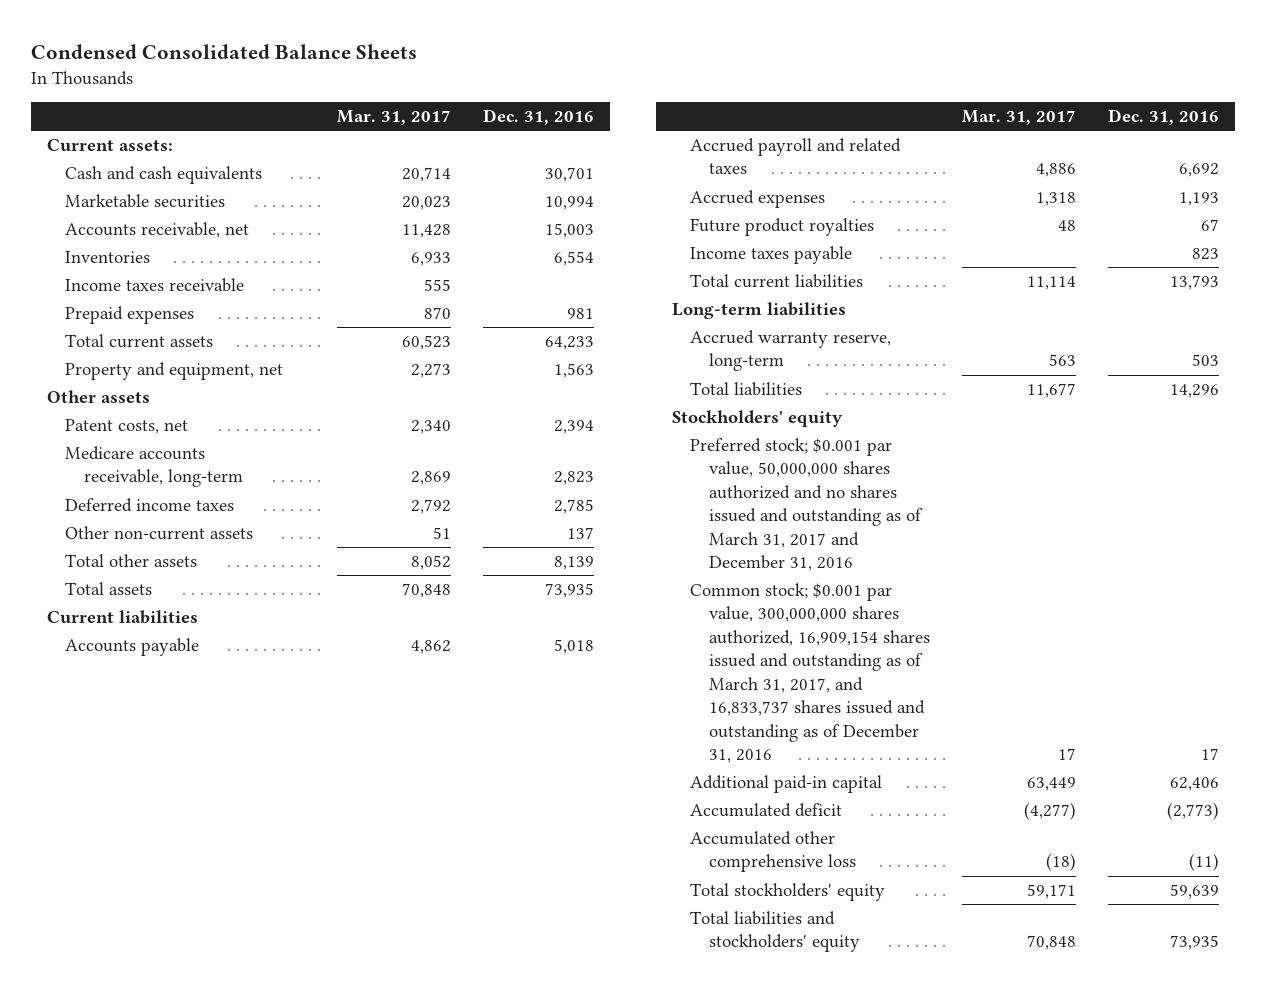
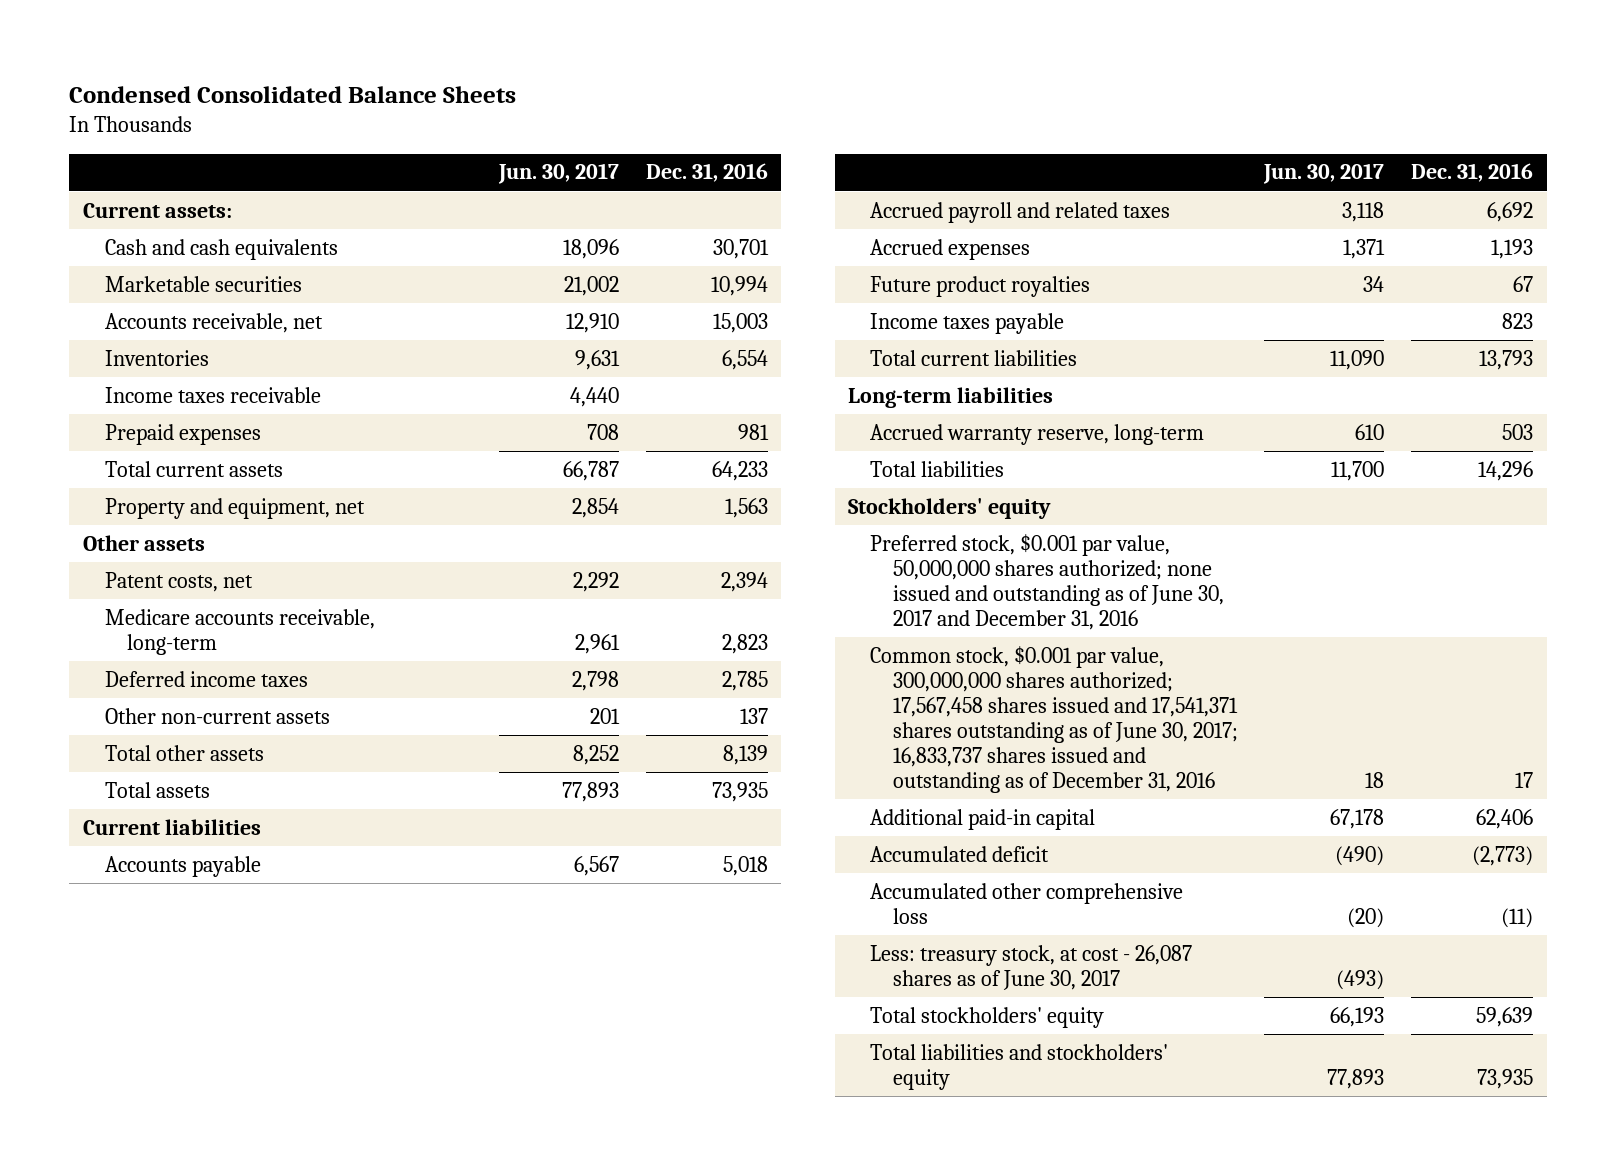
[337,110,452,126] Mar. 31, 2017 -> none
none -> [497,163,619,185] Jun. 30, 2017
[690,438,923,572] Preferred stock; $0.001 par value, 50,000,000 shares authorized and no shares issued and outstanding as of March 31, 2017 and December 31, 2016 -> [870,533,1224,631] Preferred stock, $0.001 par value, 50,000,000 shares authorized; none issued and outstanding as of June 30, 2017 and December 31, 2016
[690,583,930,763] Common stock; $0.001 par value, 300,000,000 shares authorized, 16,909,154 shares issued and outstanding as of March 31, 2017, and 16,833,737 shares issued and outstanding as of December 31, 2016 -> [870,645,1238,794] Common stock, $0.001 par value, 300,000,000 shares authorized; 17,567,458 shares issued and 17,541,371 shares outstanding as of June 30, 2017; 16,833,737 shares issued and outstanding as of December 31, 2016
none -> [870,944,1193,990] Less: treasury stock, at cost - 26,087 shares as of June 30, 2017

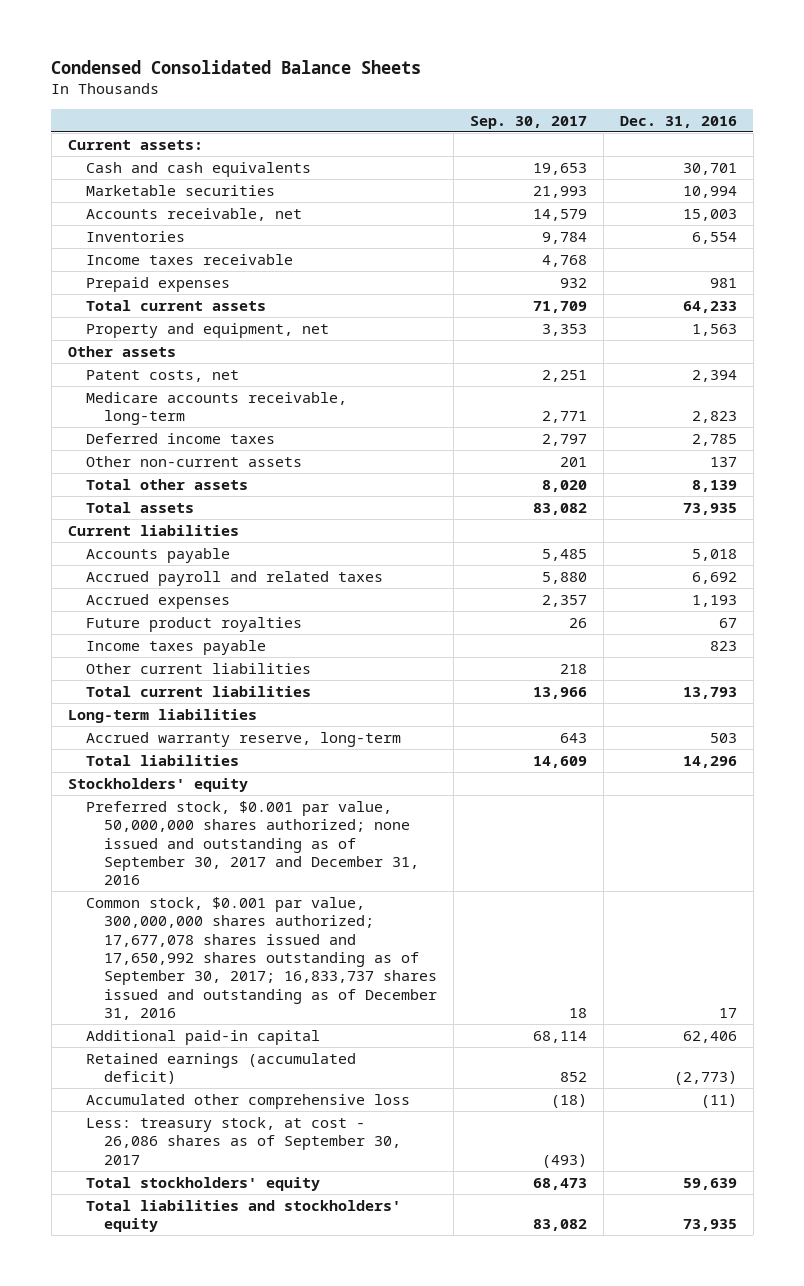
[497,163,619,185] Jun. 30, 2017 -> none
none -> [469,115,587,129] Sep. 30, 2017
none -> [85,662,311,674] Other current liabilities
[870,533,1224,631] Preferred stock, $0.001 par value, 50,000,000 shares authorized; none issued and outstanding as of June 30, 2017 and December 31, 2016 -> [85,800,419,886] Preferred stock, $0.001 par value, 50,000,000 shares authorized; none issued and outstanding as of September 30, 2017 and December 31, 2016
[870,645,1238,794] Common stock, $0.001 par value, 300,000,000 shares authorized; 17,567,458 shares issued and 17,541,371 shares outstanding as of June 30, 2017; 16,833,737 shares issued and outstanding as of December 31, 2016 -> [85,896,437,1021] Common stock, $0.001 par value, 300,000,000 shares authorized; 17,677,078 shares issued and 17,650,992 shares outstanding as of September 30, 2017; 16,833,737 shares issued and outstanding as of December 31, 2016
[870,845,1050,862] Accumulated deficit -> [85,1052,356,1085] Retained earnings (accumulated deficit)
[870,944,1193,990] Less: treasury stock, at cost - 26,087 shares as of June 30, 2017 -> [85,1116,401,1165] Less: treasury stock, at cost - 26,086 shares as of September 30, 2017

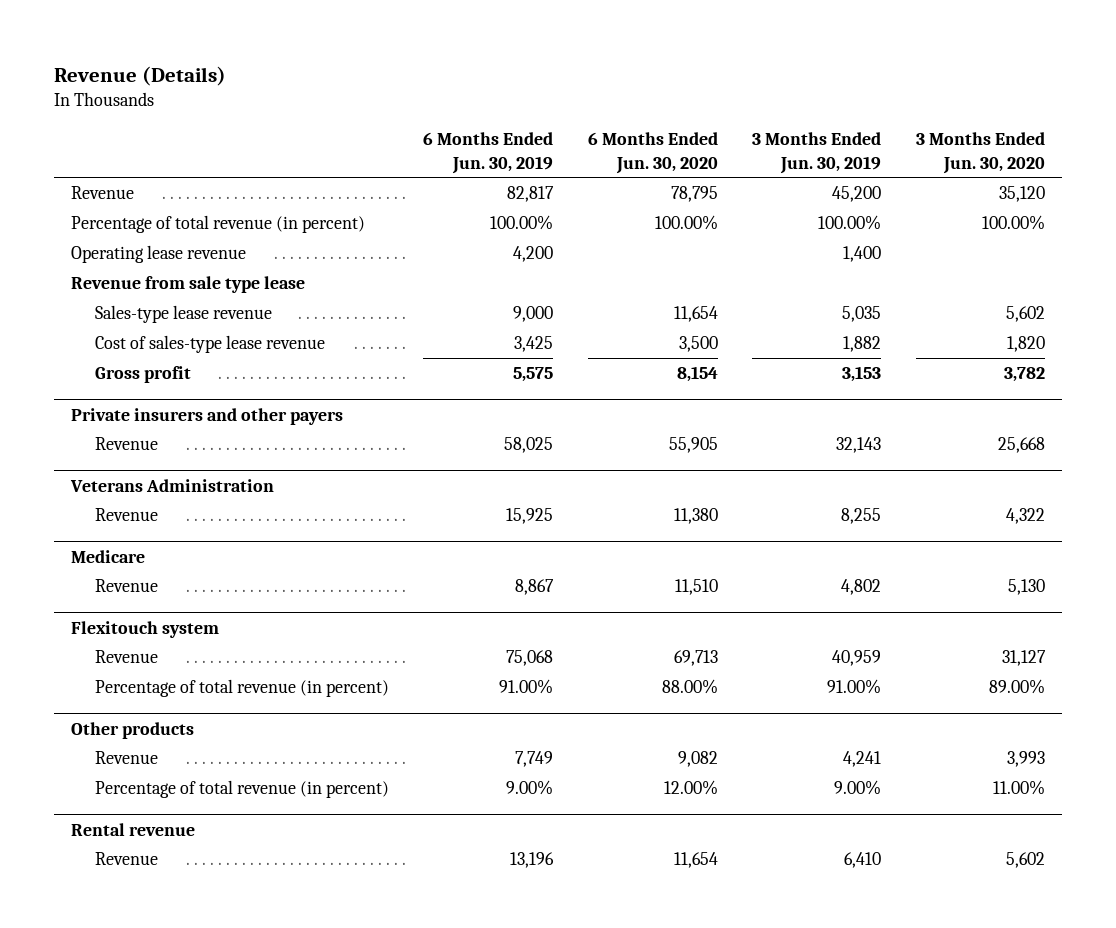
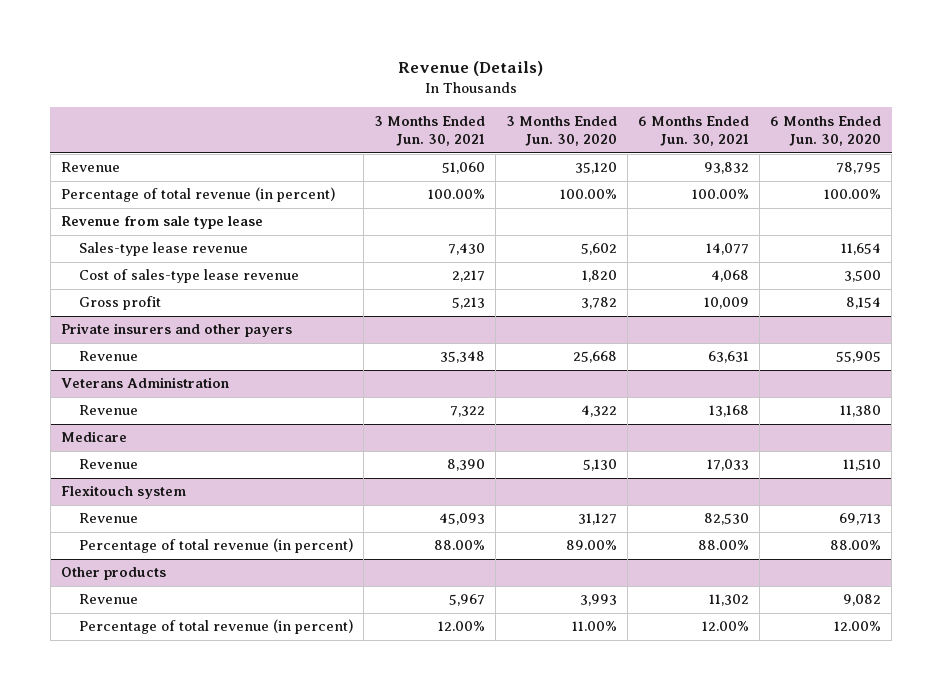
[423,132,554,174] 6 Months Ended Jun. 30, 2019 -> none
[752,132,882,174] 3 Months Ended Jun. 30, 2019 -> none
none -> [373,115,485,147] 3 Months Ended Jun. 30, 2021
none -> [638,115,750,147] 6 Months Ended Jun. 30, 2021
[71,244,247,263] Operating lease revenue -> none
[71,822,196,836] Rental revenue -> none
[94,851,158,865] Revenue -> none

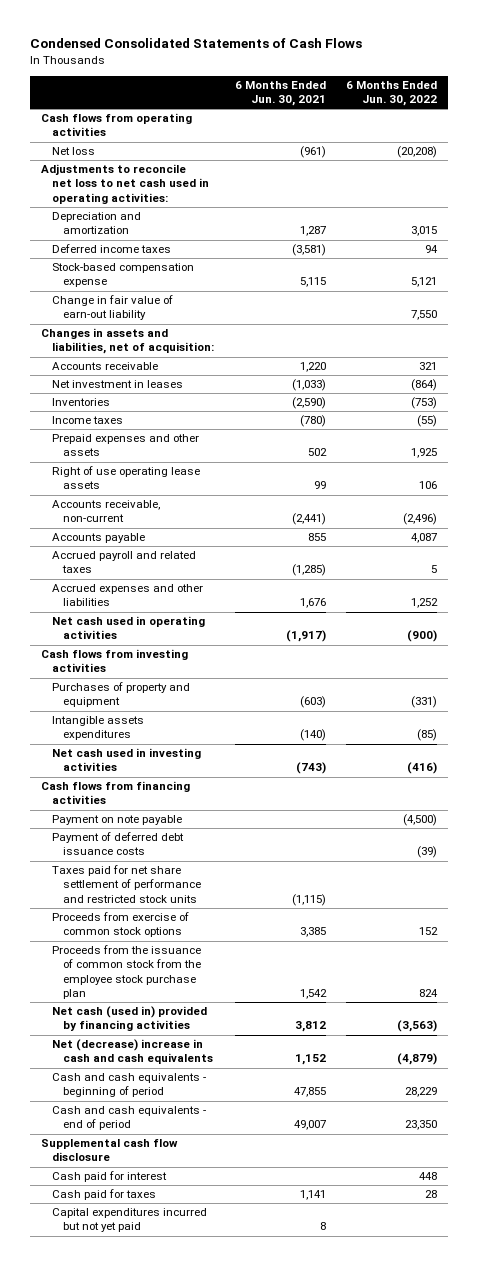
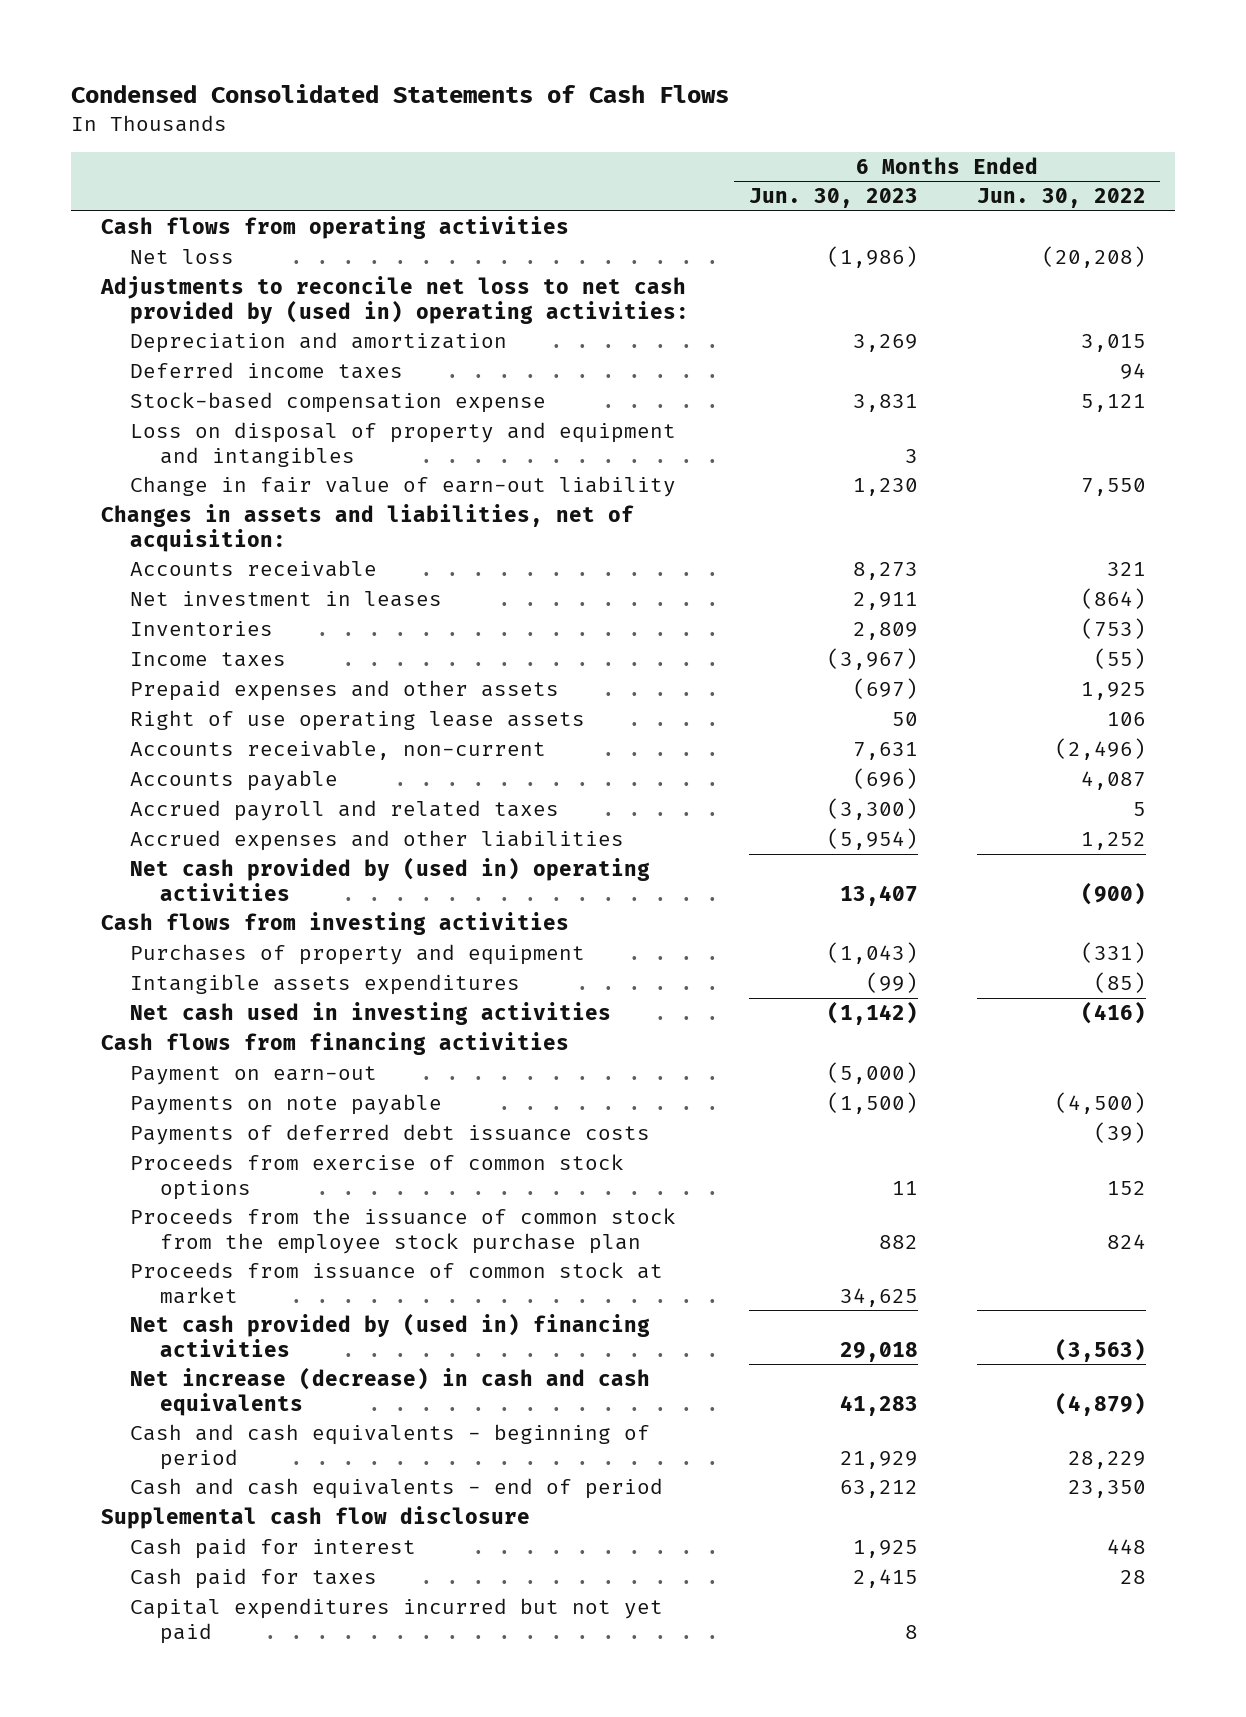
[234,81,326,107] 6 Months Ended Jun. 30, 2021 -> none
none -> [748,188,918,209] Jun. 30, 2023
[40,164,210,204] Adjustments to reconcile net loss to net cash used in operating activities: -> [99,276,690,324] Adjustments to reconcile net loss to net cash provided by (used in) operating activities:
none -> [130,422,677,467] Loss on disposal of property and equipment and intangibles
[52,616,206,640] Net cash used in operating activities -> [130,857,651,901] Net cash provided by (used in) operating activities
[52,865,202,903] Taxes paid for net share settlement of performance and restricted stock units -> none
none -> [130,1066,378,1086] Payment on earn-out
[52,815,183,826] Payment on note payable -> [130,1094,443,1116] Payments on note payable
[52,832,185,856] Payment of deferred debt issuance costs -> [130,1124,651,1146] Payments of deferred debt issuance costs
none -> [130,1262,664,1304] Proceeds from issuance of common stock at market
[52,1006,208,1032] Net cash (used in) provided by financing activities -> [130,1313,651,1357] Net cash provided by (used in) financing activities
[52,1039,214,1065] Net (decrease) increase in cash and cash equivalents -> [130,1367,651,1416] Net increase (decrease) in cash and cash equivalents

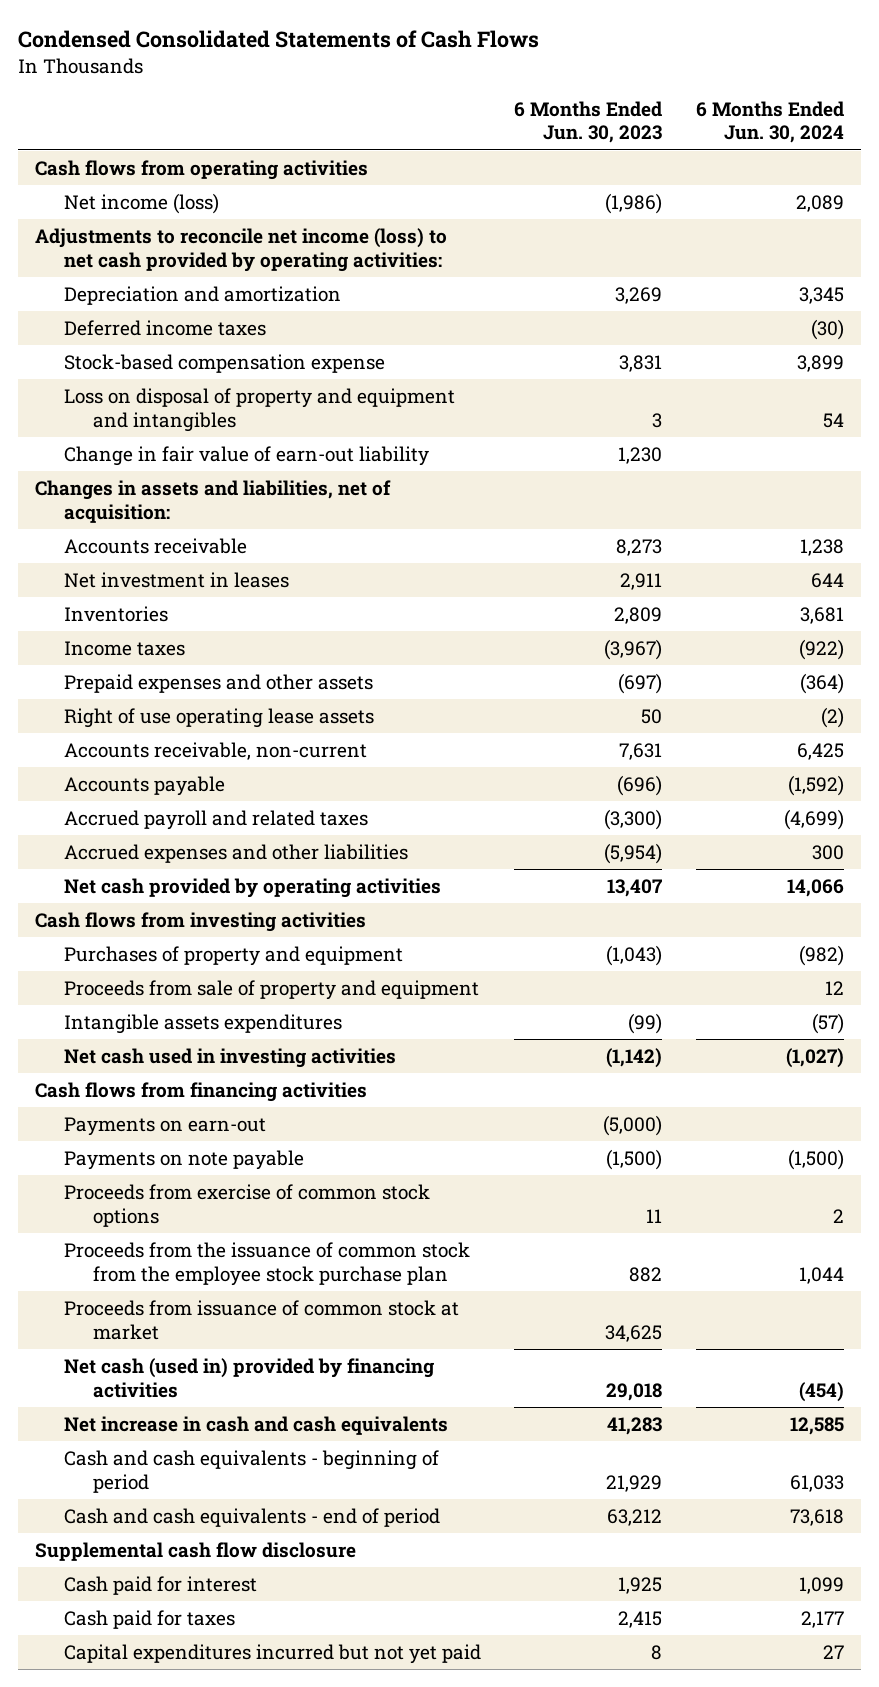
[976,188,1146,209] Jun. 30, 2022 -> none
none -> [695,100,844,144] 6 Months Ended Jun. 30, 2024
[130,249,235,265] Net loss -> [63,192,219,214] Net income (loss)
[99,276,690,324] Adjustments to reconcile net loss to net cash provided by (used in) operating activities: -> [35,227,448,272] Adjustments to reconcile net income (loss) to net cash provided by operating activities:
[130,857,651,901] Net cash provided by (used in) operating activities -> [63,877,441,898] Net cash provided by operating activities
none -> [63,979,479,1000] Proceeds from sale of property and equipment
[130,1066,378,1086] Payment on earn-out -> [63,1116,266,1136] Payments on earn-out
[130,1124,651,1146] Payments of deferred debt issuance costs -> none
[130,1313,651,1357] Net cash provided by (used in) financing activities -> [63,1357,434,1398] Net cash (used in) provided by financing activities
[130,1367,651,1416] Net increase (decrease) in cash and cash equivalents -> [63,1415,448,1435] Net increase in cash and cash equivalents

